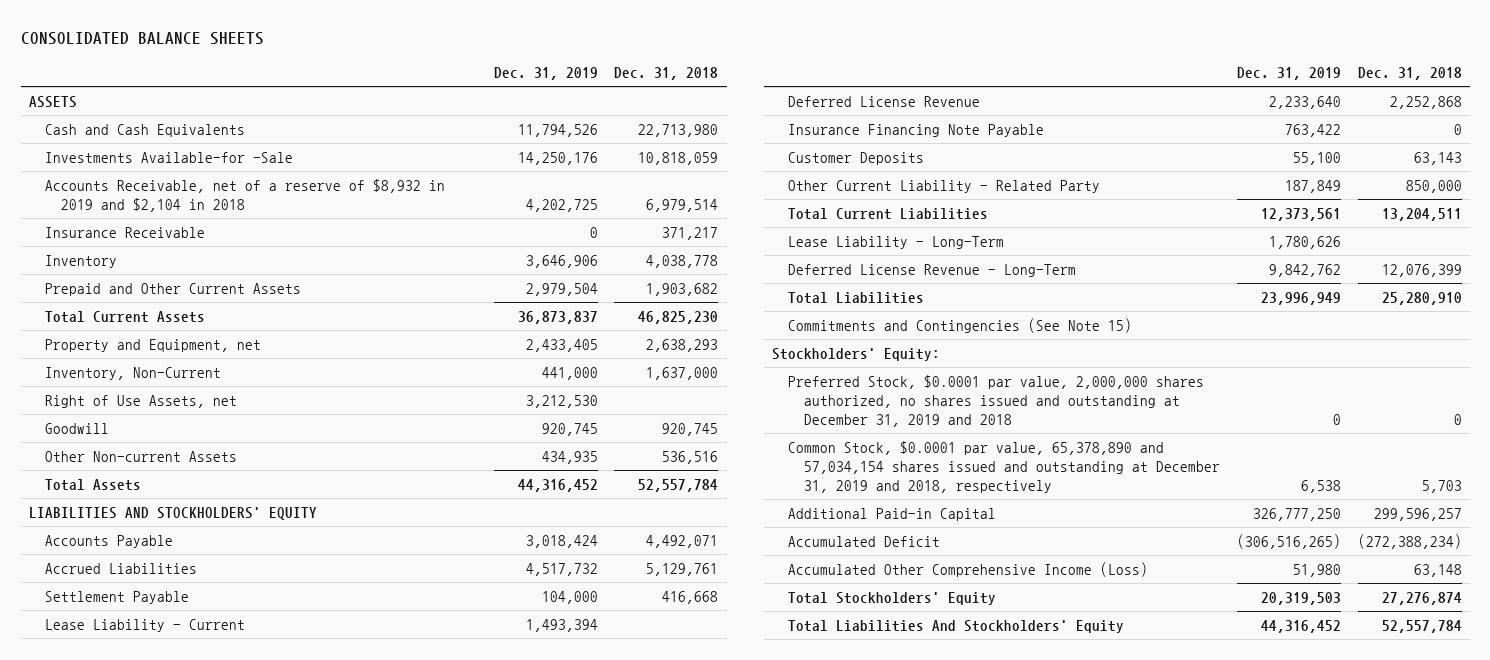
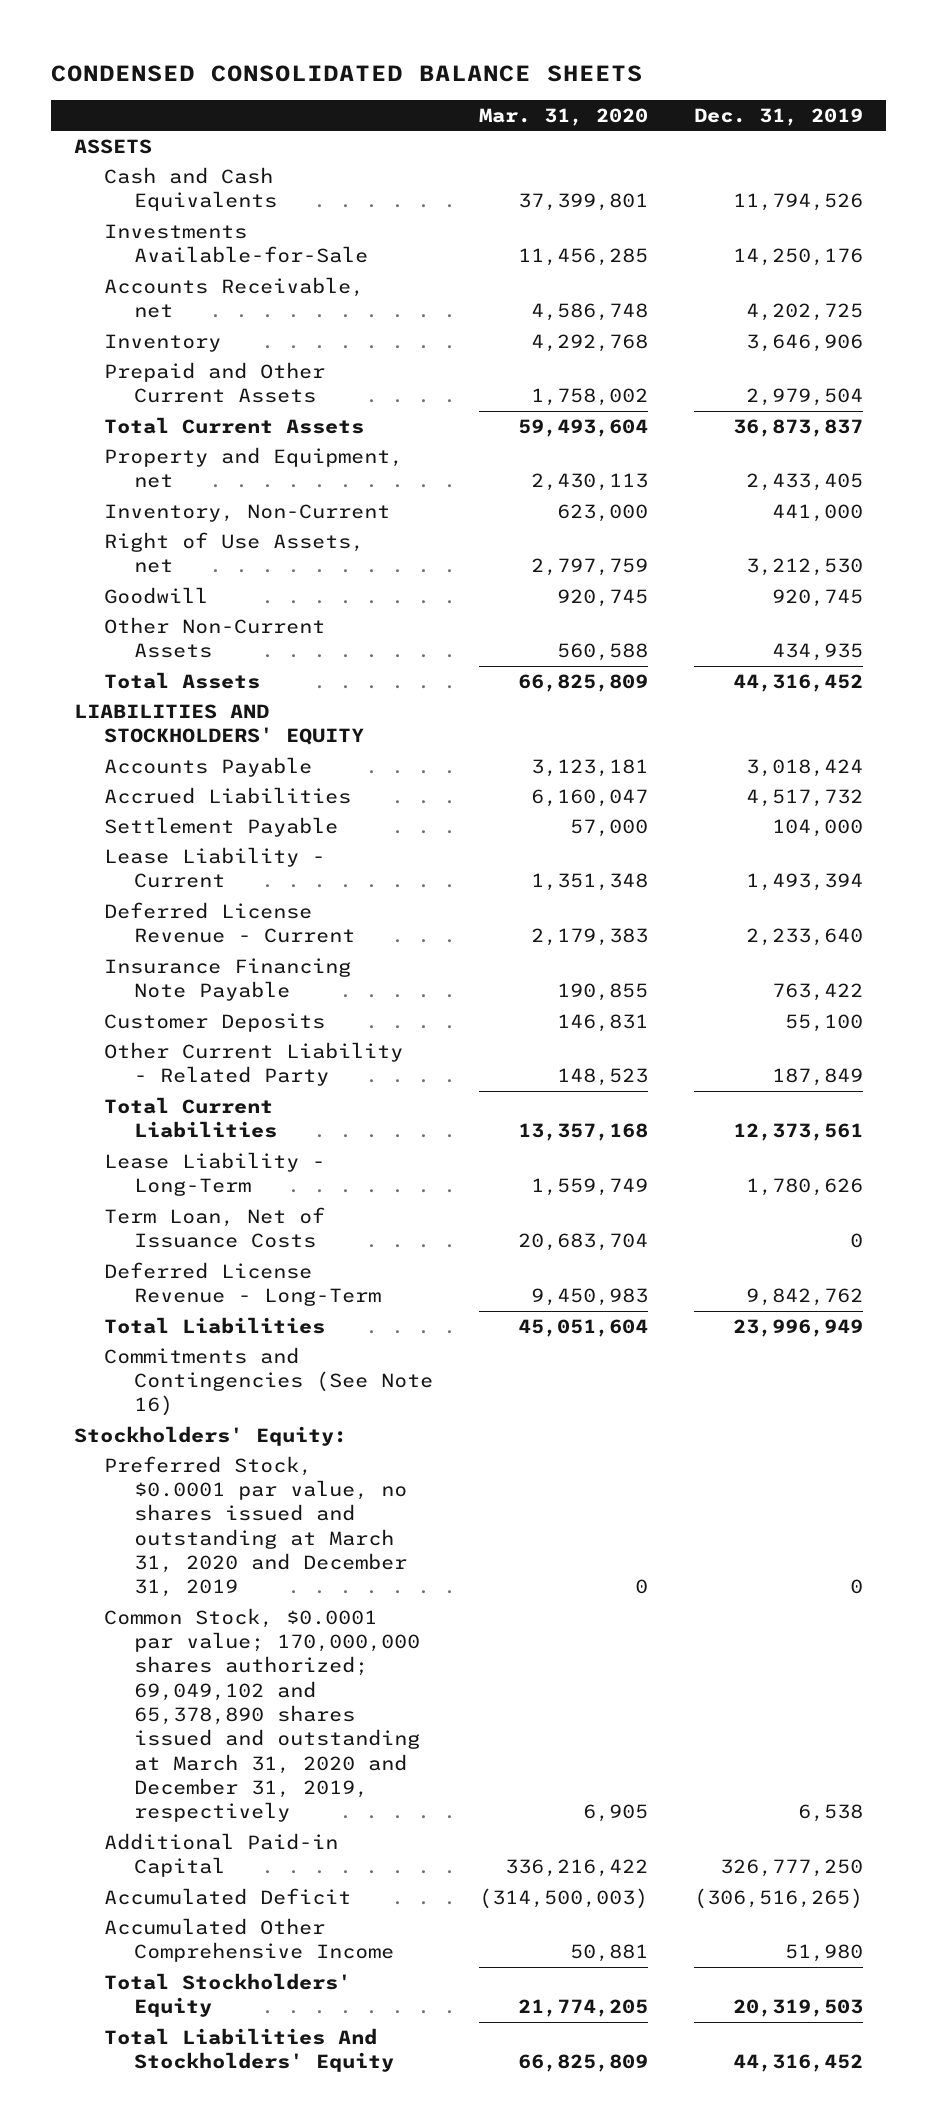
[20,32,264,46] CONSOLIDATED BALANCE SHEETS -> [50,64,643,82] CONDENSED CONSOLIDATED BALANCE SHEETS
[614,66,719,80] Dec. 31, 2018 -> none
none -> [478,107,648,126] Mar. 31, 2020
[44,226,205,238] Insurance Receivable -> none
[44,151,293,163] Investments Available-for -Sale -> [103,223,368,264] Investments Available-for-Sale
[44,178,445,212] Accounts Receivable, net of a reserve of $8,932 in 2019 and $2,104 in 2018 -> [103,276,364,319] Accounts Receivable, net
[44,450,237,462] Other Non-current Assets -> [103,616,325,659] Other Non-Current Assets
[788,95,981,107] Deferred License Revenue -> [103,901,355,944] Deferred License Revenue - Current
none -> [103,1206,325,1249] Term Loan, Net of Issuance Costs
[788,317,1133,333] Commitments and Contingencies (See Note 15) -> [103,1346,433,1417] Commitments and Contingencies (See Note 16)
[788,374,1205,427] Preferred Stock, $0.0001 par value, 2,000,000 shares authorized, no shares issued and outstanding at December 31, 2019 and 2018 -> [103,1455,407,1598] Preferred Stock, $0.0001 par value, no shares issued and outstanding at March 31, 2020 and December 31, 2019
[788,440,1221,493] Common Stock, $0.0001 par value, 65,378,890 and 57,034,154 shares issued and outstanding at December 31, 2019 and 2018, respectively -> [103,1607,420,1823] Common Stock, $0.0001 par value; 170,000,000 shares authorized; 69,049,102 and 65,378,890 shares issued and outstanding at March 31, 2020 and December 31, 2019, respectively
[788,561,1149,577] Accumulated Other Comprehensive Income (Loss) -> [103,1917,394,1963] Accumulated Other Comprehensive Income

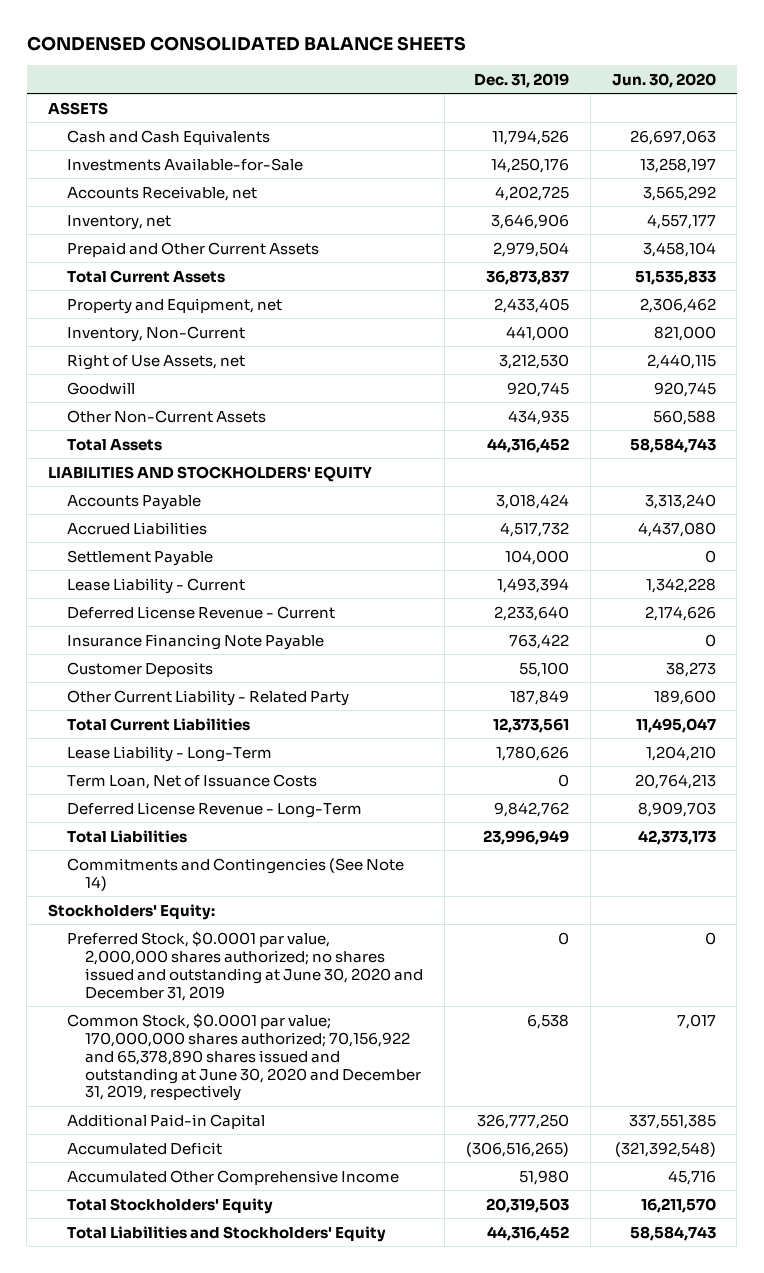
[478,107,648,126] Mar. 31, 2020 -> none
none -> [611,72,716,88] Jun. 30, 2020
[103,333,221,352] Inventory -> [66,214,171,230] Inventory, net
[103,1346,433,1417] Commitments and Contingencies (See Note 16) -> [66,857,404,891] Commitments and Contingencies (See Note 14)
[103,1455,407,1598] Preferred Stock, $0.0001 par value, no shares issued and outstanding at March 31, 2020 and December 31, 2019 -> [66,930,424,1001] Preferred Stock, $0.0001 par value, 2,000,000 shares authorized; no shares issued and outstanding at June 30, 2020 and December 31, 2019
[103,1607,420,1823] Common Stock, $0.0001 par value; 170,000,000 shares authorized; 69,049,102 and 65,378,890 shares issued and outstanding at March 31, 2020 and December 31, 2019, respectively -> [66,1012,422,1102] Common Stock, $0.0001 par value; 170,000,000 shares authorized; 70,156,922 and 65,378,890 shares issued and outstanding at June 30, 2020 and December 31, 2019, respectively
[103,2027,394,2073] Total Liabilities And Stockholders' Equity -> [66,1225,386,1242] Total Liabilities and Stockholders' Equity

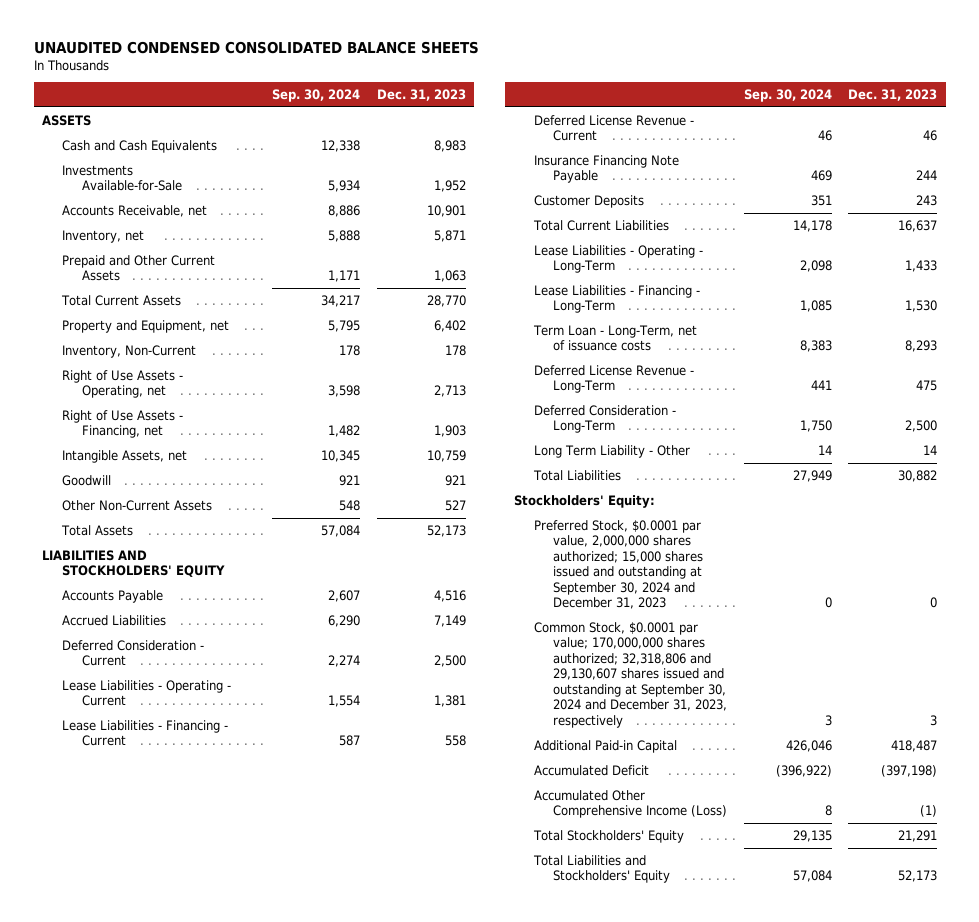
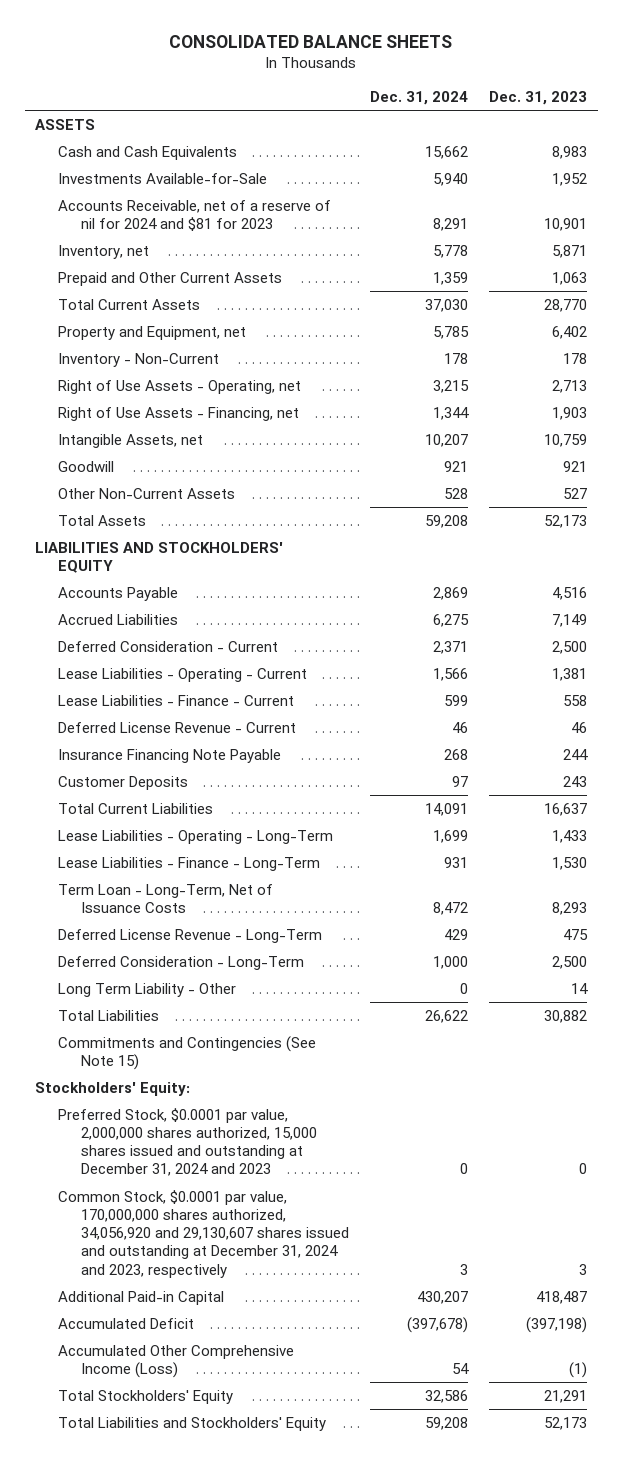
[33,40,479,54] UNAUDITED CONDENSED CONSOLIDATED BALANCE SHEETS -> [169,35,453,49] CONSOLIDATED BALANCE SHEETS
[272,89,361,103] Sep. 30, 2024 -> none
none -> [370,91,469,106] Dec. 31, 2024
[61,204,207,217] Accounts Receivable, net -> [58,199,332,232] Accounts Receivable, net of a reserve of nil for 2024 and $81 for 2023
[61,344,196,358] Inventory, Non-Current -> [58,352,220,367] Inventory - Non-Current
[61,719,228,747] Lease Liabilities - Financing - Current -> [58,694,295,706] Lease Liabilities - Finance - Current
[533,284,700,314] Lease Liabilities - Financing - Long-Term -> [58,856,321,871] Lease Liabilities - Finance - Long-Term
[532,324,697,352] Term Loan - Long-Term, net of issuance costs -> [58,883,274,914] Term Loan - Long-Term, Net of Issuance Costs
none -> [58,1035,317,1071] Commitments and Contingencies (See Note 15)
[533,519,704,610] Preferred Stock, $0.0001 par value, 2,000,000 shares authorized; 15,000 shares issued and outstanding at September 30, 2024 and December 31, 2023 -> [58,1107,318,1177] Preferred Stock, $0.0001 par value, 2,000,000 shares authorized, 15,000 shares issued and outstanding at December 31, 2024 and 2023
[533,621,728,728] Common Stock, $0.0001 par value; 170,000,000 shares authorized; 32,318,806 and 29,130,607 shares issued and outstanding at September 30, 2024 and December 31, 2023, respectively -> [58,1189,350,1278] Common Stock, $0.0001 par value, 170,000,000 shares authorized, 34,056,920 and 29,130,607 shares issued and outstanding at December 31, 2024 and 2023, respectively

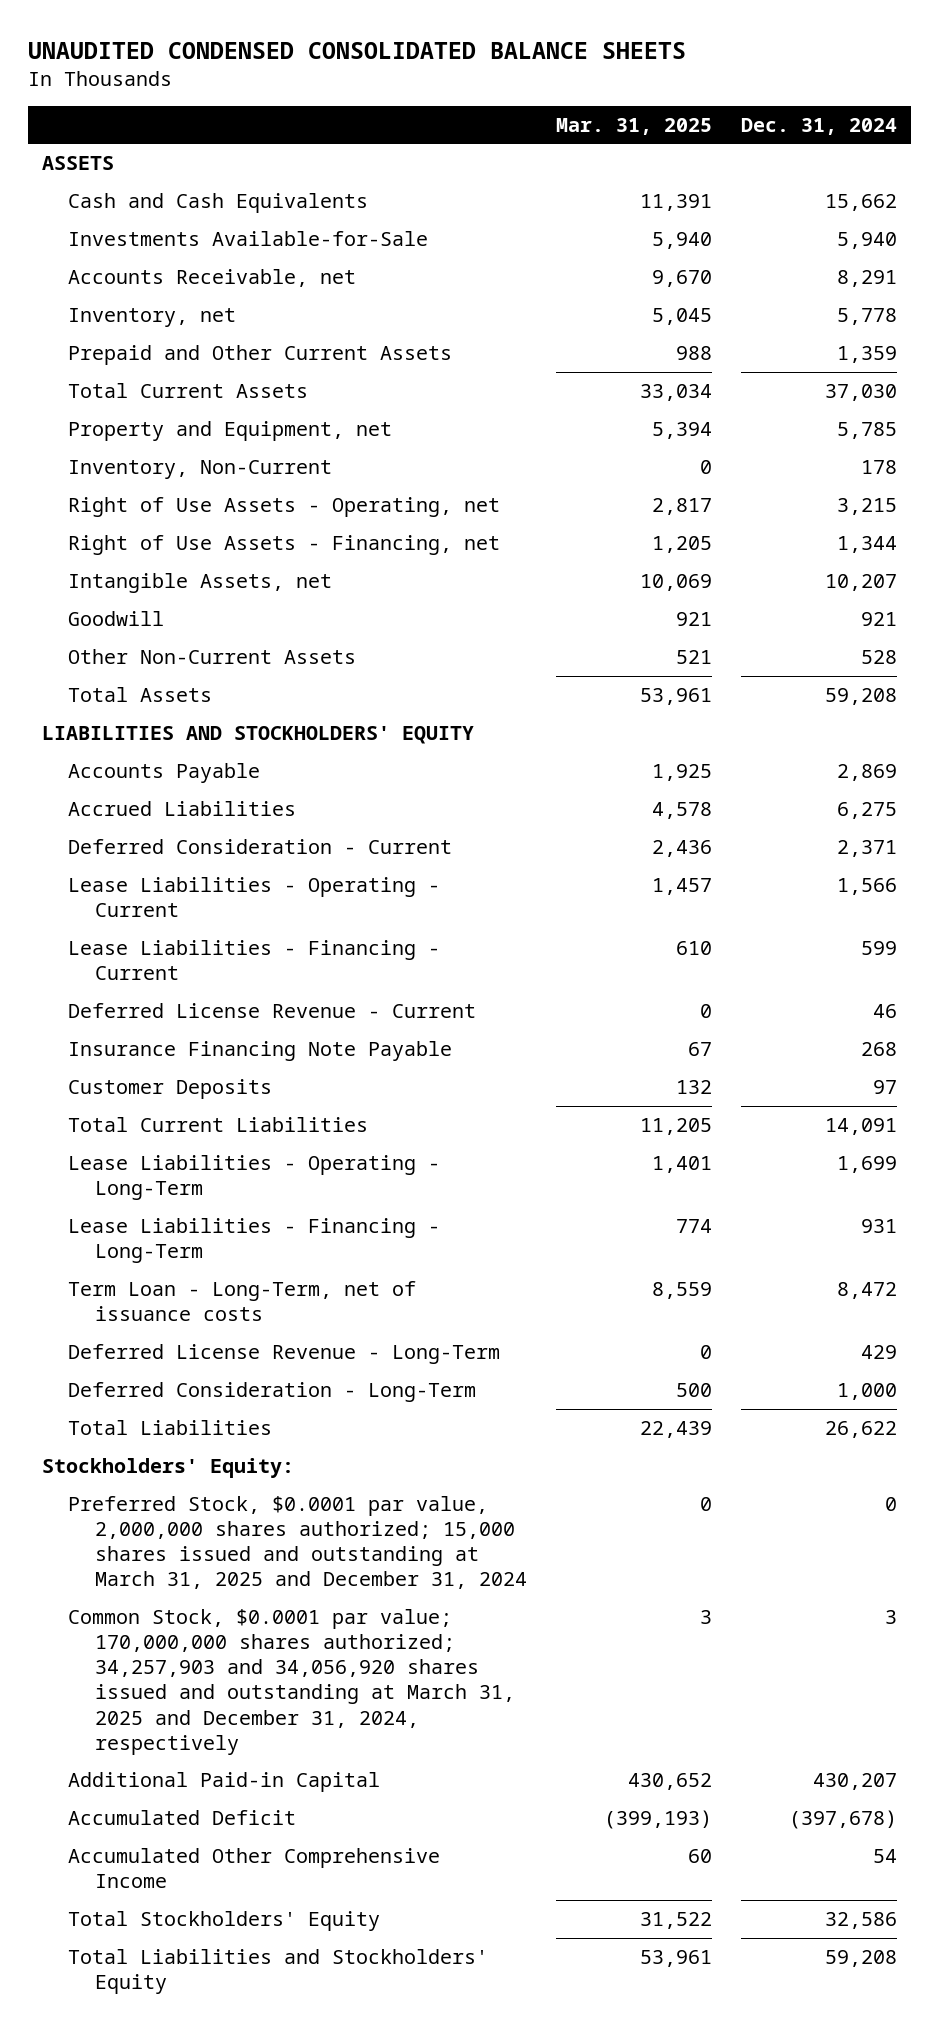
[169,35,453,49] CONSOLIDATED BALANCE SHEETS -> [27,41,686,59] UNAUDITED CONDENSED CONSOLIDATED BALANCE SHEETS
[489,91,588,106] Dec. 31, 2023 -> none
none -> [555,117,712,135] Mar. 31, 2025
[58,199,332,232] Accounts Receivable, net of a reserve of nil for 2024 and $81 for 2023 -> [68,268,357,287] Accounts Receivable, net
[58,352,220,367] Inventory - Non-Current -> [68,459,333,479] Inventory, Non-Current
[58,694,295,706] Lease Liabilities - Finance - Current -> [68,939,441,981] Lease Liabilities - Financing - Current
[58,856,321,871] Lease Liabilities - Finance - Long-Term -> [68,1217,441,1264] Lease Liabilities - Financing - Long-Term
[58,883,274,914] Term Loan - Long-Term, Net of Issuance Costs -> [68,1280,417,1322] Term Loan - Long-Term, net of issuance costs
[58,982,237,997] Long Term Liability - Other -> none
[58,1035,317,1071] Commitments and Contingencies (See Note 15) -> none
[58,1107,318,1177] Preferred Stock, $0.0001 par value, 2,000,000 shares authorized, 15,000 shares issued and outstanding at December 31, 2024 and 2023 -> [68,1495,527,1590] Preferred Stock, $0.0001 par value, 2,000,000 shares authorized; 15,000 shares issued and outstanding at March 31, 2025 and December 31, 2024
[58,1189,350,1278] Common Stock, $0.0001 par value, 170,000,000 shares authorized, 34,056,920 and 29,130,607 shares issued and outstanding at December 31, 2024 and 2023, respectively -> [68,1608,515,1755] Common Stock, $0.0001 par value; 170,000,000 shares authorized; 34,257,903 and 34,056,920 shares issued and outstanding at March 31, 2025 and December 31, 2024, respectively
[58,1344,295,1379] Accumulated Other Comprehensive Income (Loss) -> [68,1847,441,1889] Accumulated Other Comprehensive Income

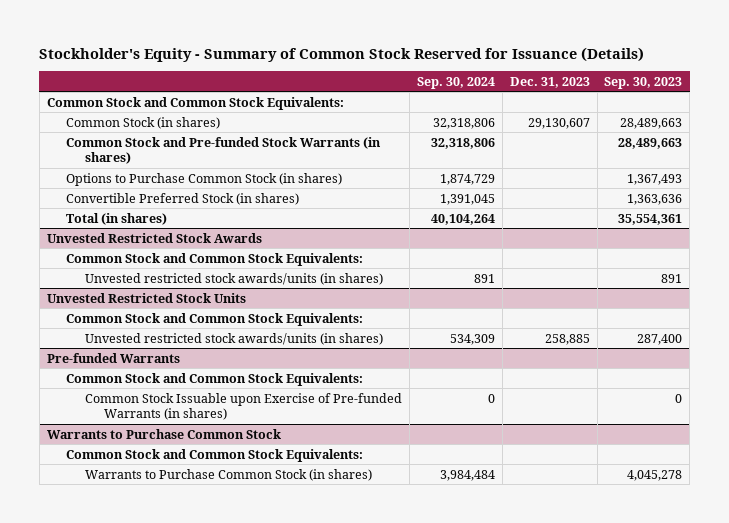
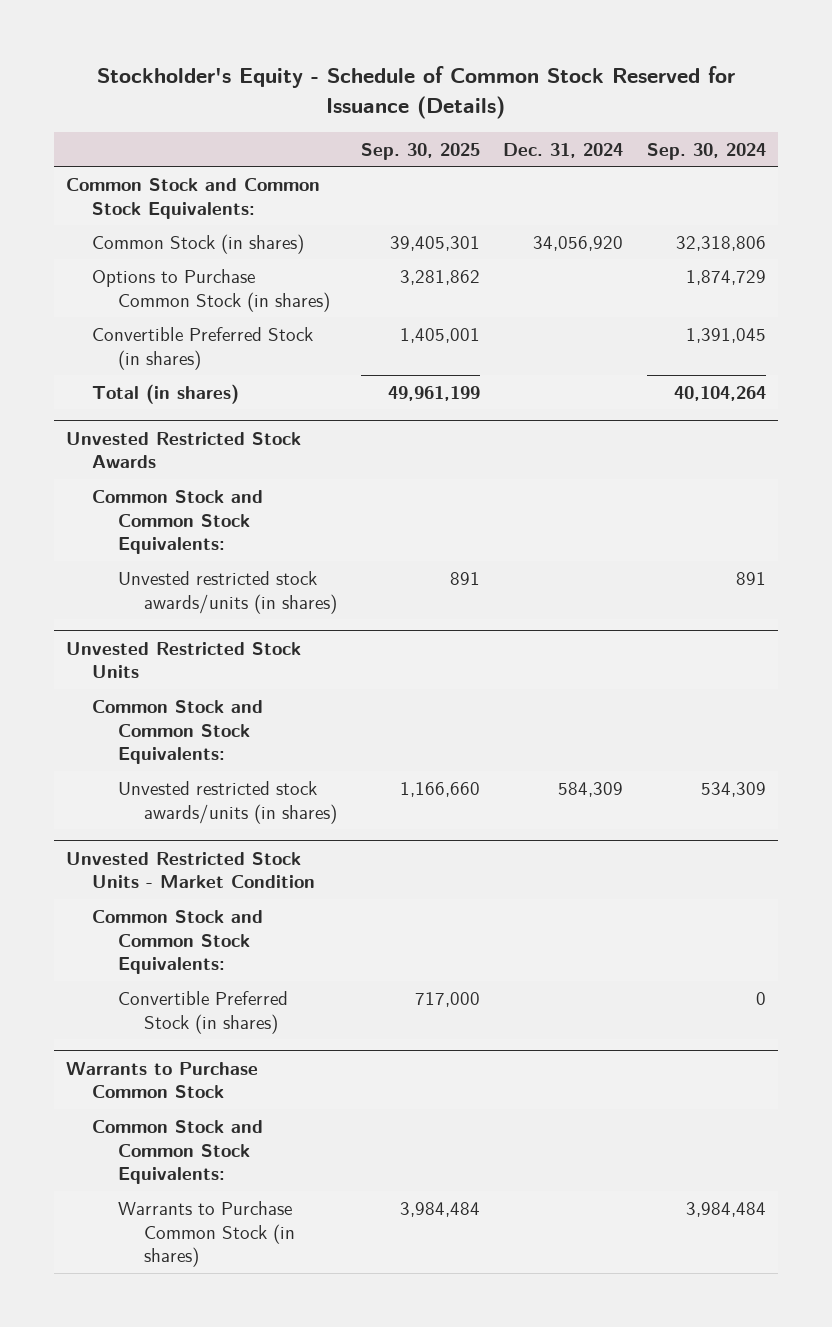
[39,46,645,62] Stockholder's Equity - Summary of Common Stock Reserved for Issuance (Details) -> [96,66,735,119] Stockholder's Equity - Schedule of Common Stock Reserved for Issuance (Details)
[509,76,590,88] Dec. 31, 2023 -> none
[604,76,683,89] Sep. 30, 2023 -> none
none -> [360,142,480,160] Sep. 30, 2025
none -> [503,142,624,158] Dec. 31, 2024
[65,136,381,165] Common Stock and Pre-funded Stock Warrants (in shares) -> none
[46,352,180,363] Pre-funded Warrants -> none
none -> [65,851,315,889] Unvested Restricted Stock Units - Market Condition
[84,392,402,421] Common Stock Issuable upon Exercise of Pre-funded Warrants (in shares) -> none
none -> [117,990,288,1034] Convertible Preferred Stock (in shares)

